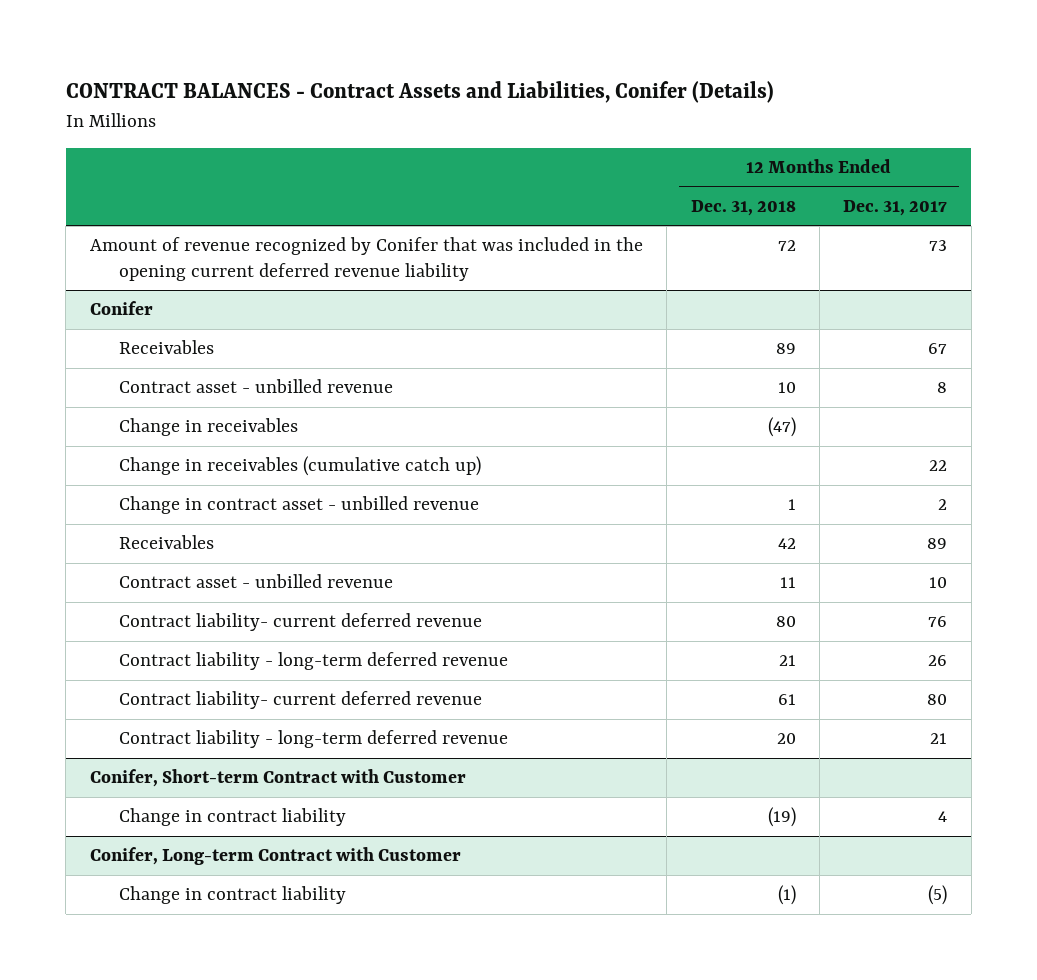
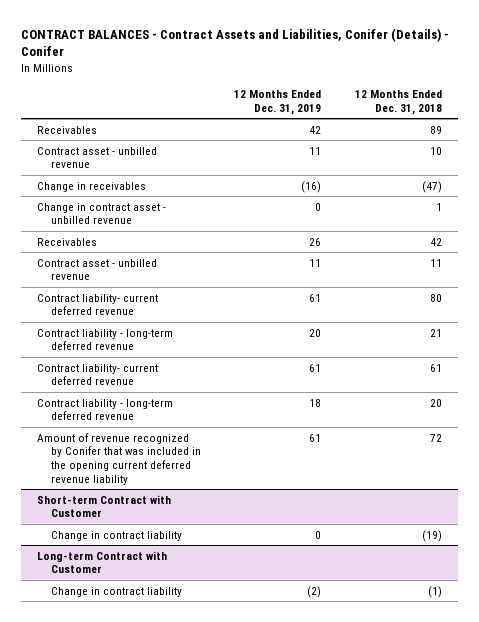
[65,81,774,104] CONTRACT BALANCES - Contract Assets and Liabilities, Conifer (Details) -> [20,27,449,57] CONTRACT BALANCES - Contract Assets and Liabilities, Conifer (Details) - Conifer
[843,199,948,216] Dec. 31, 2017 -> none
none -> [234,89,322,115] 12 Months Ended Dec. 31, 2019
[89,301,153,316] Conifer -> none
[119,456,482,477] Change in receivables (cumulative catch up) -> none
[89,237,643,281] Amount of revenue recognized by Conifer that was included in the opening current deferred revenue liability -> [37,432,201,485] Amount of revenue recognized by Conifer that was included in the opening current deferred revenue liability
[89,769,466,788] Conifer, Short-term Contract with Customer -> [37,494,172,518] Short-term Contract with Customer
[89,847,461,866] Conifer, Long-term Contract with Customer -> [37,550,168,574] Long-term Contract with Customer

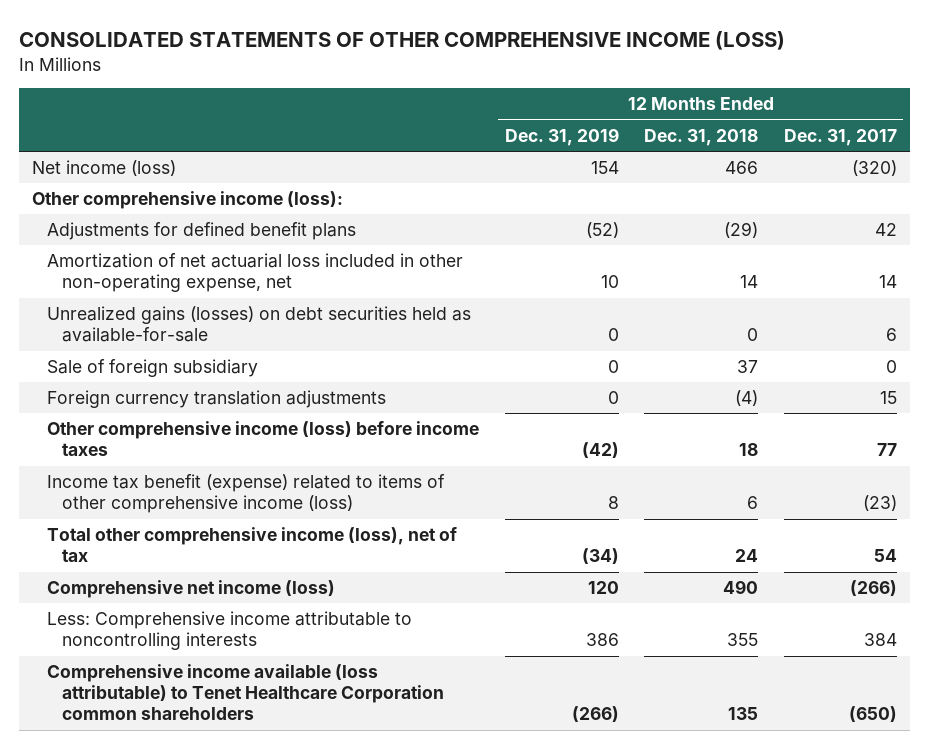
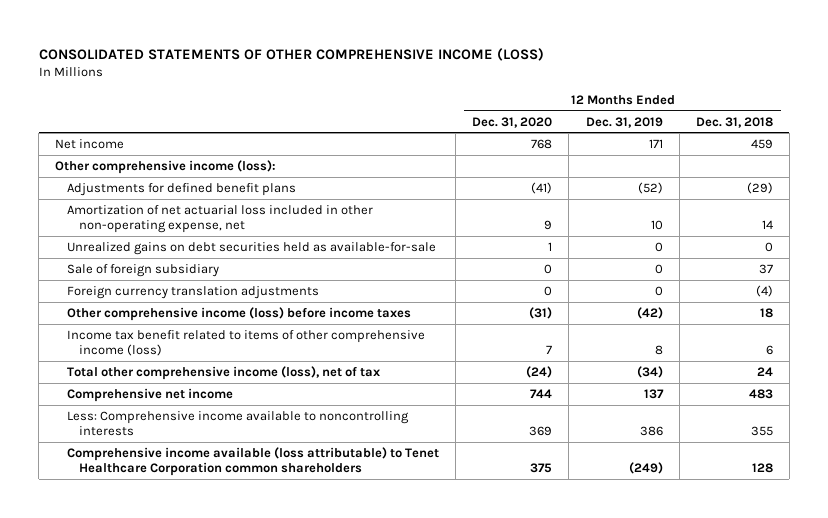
[784,128,898,146] Dec. 31, 2017 -> none
none -> [472,116,553,128] Dec. 31, 2020
[32,160,177,177] Net income (loss) -> [55,138,125,149] Net income
[590,161,619,175] 154 -> [648,138,663,148] 171
[725,161,759,175] 466 -> [750,138,773,149] 459
[46,306,471,343] Unrealized gains (losses) on debt securities held as available-for-sale -> [67,241,437,255] Unrealized gains on debt securities held as available-for-sale
[46,474,445,514] Income tax benefit (expense) related to items of other comprehensive income (loss) -> [67,329,426,356] Income tax benefit related to items of other comprehensive income (loss)
[46,580,335,599] Comprehensive net income (loss) -> [67,387,234,402] Comprehensive net income
[587,581,619,595] 120 -> [643,388,664,399] 137
[723,580,759,595] 490 -> [748,388,773,399] 483
[46,611,412,651] Less: Comprehensive income attributable to noncontrolling interests -> [67,410,410,436] Less: Comprehensive income available to noncontrolling interests
[571,706,619,723] (266) -> [628,461,663,474] (249)
[728,707,759,721] 135 -> [751,462,773,473] 128

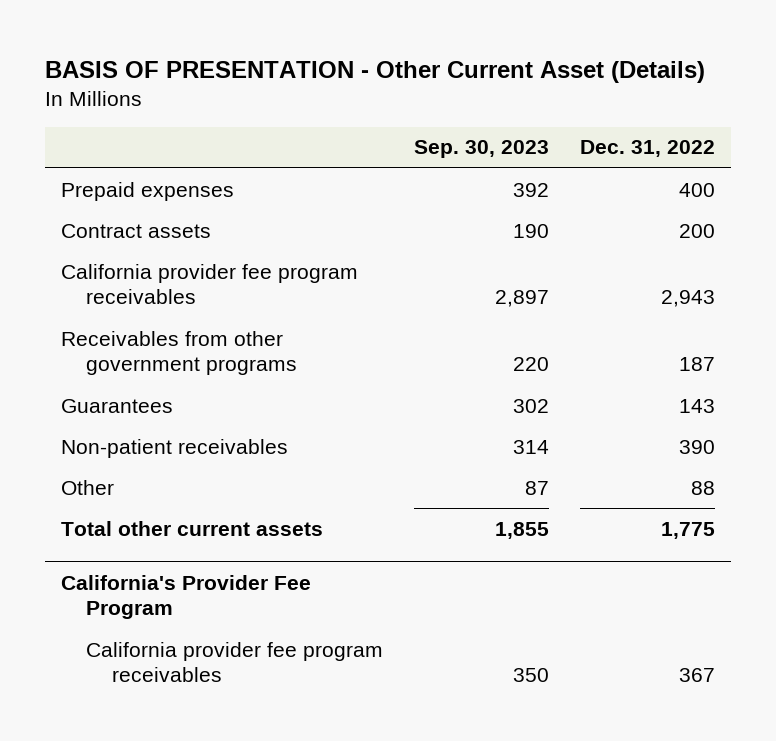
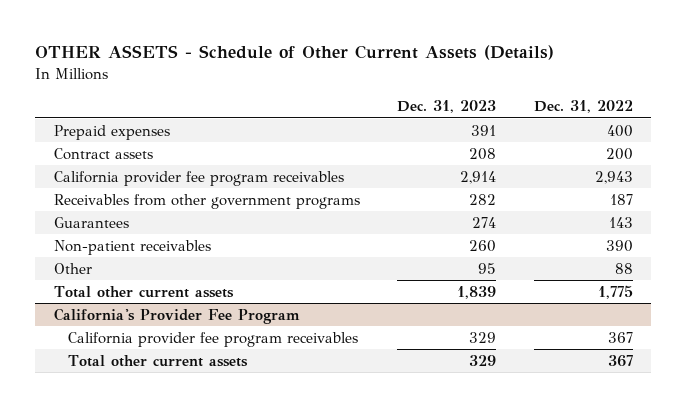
[45,60,706,83] BASIS OF PRESENTATION - Other Current Asset (Details) -> [34,45,554,61] OTHER ASSETS - Schedule of Other Current Assets (Details)
[414,140,550,159] Sep. 30, 2023 -> none
none -> [397,100,497,114] Dec. 31, 2023
none -> [68,354,249,367] Total other current assets

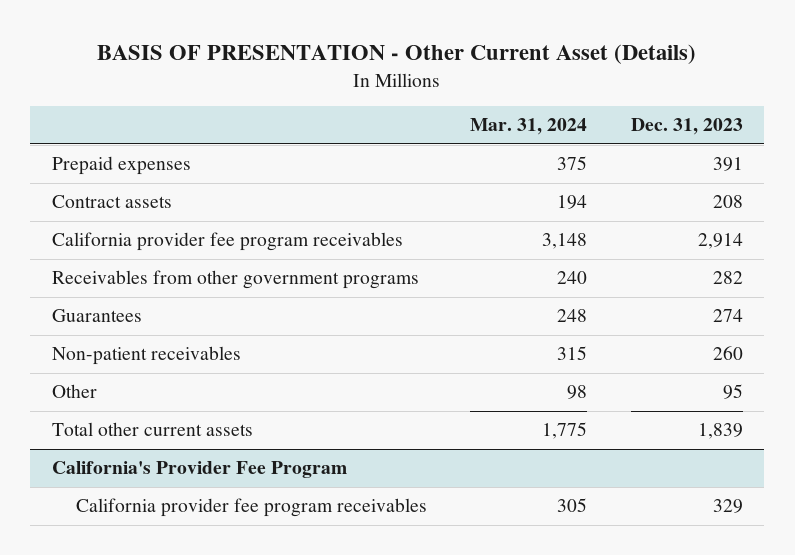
[34,45,554,61] OTHER ASSETS - Schedule of Other Current Assets (Details) -> [97,44,697,65] BASIS OF PRESENTATION - Other Current Asset (Details)
[533,100,633,114] Dec. 31, 2022 -> none
none -> [470,118,588,136] Mar. 31, 2024
[68,354,249,367] Total other current assets -> none

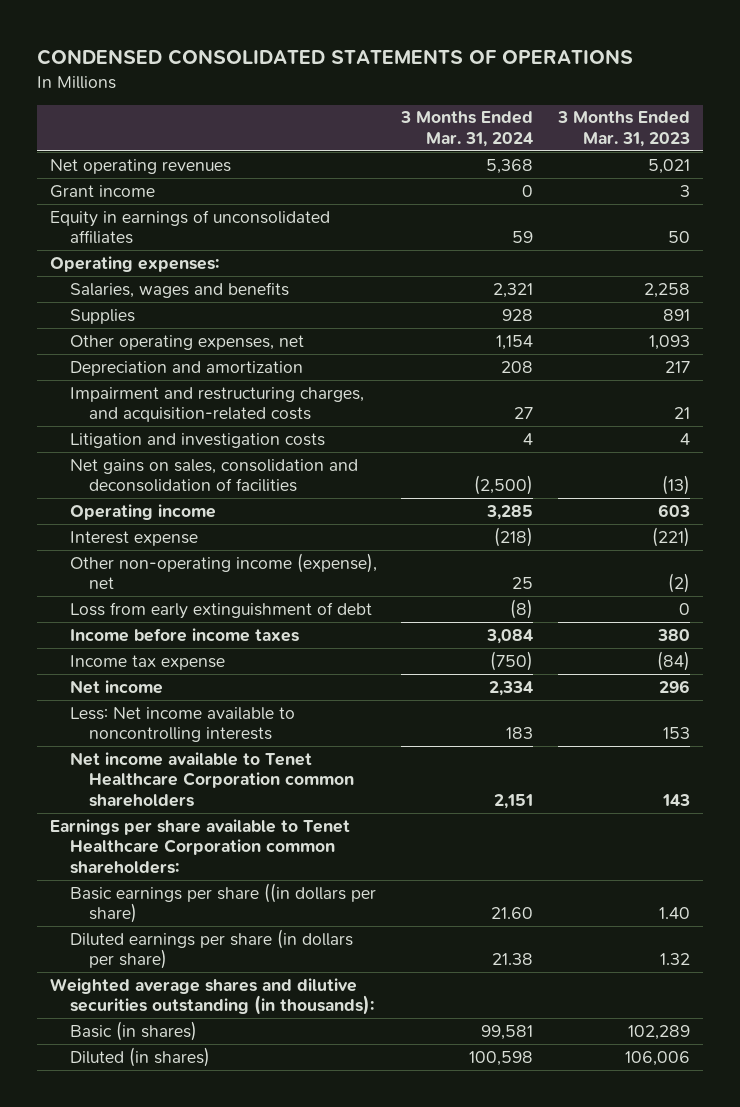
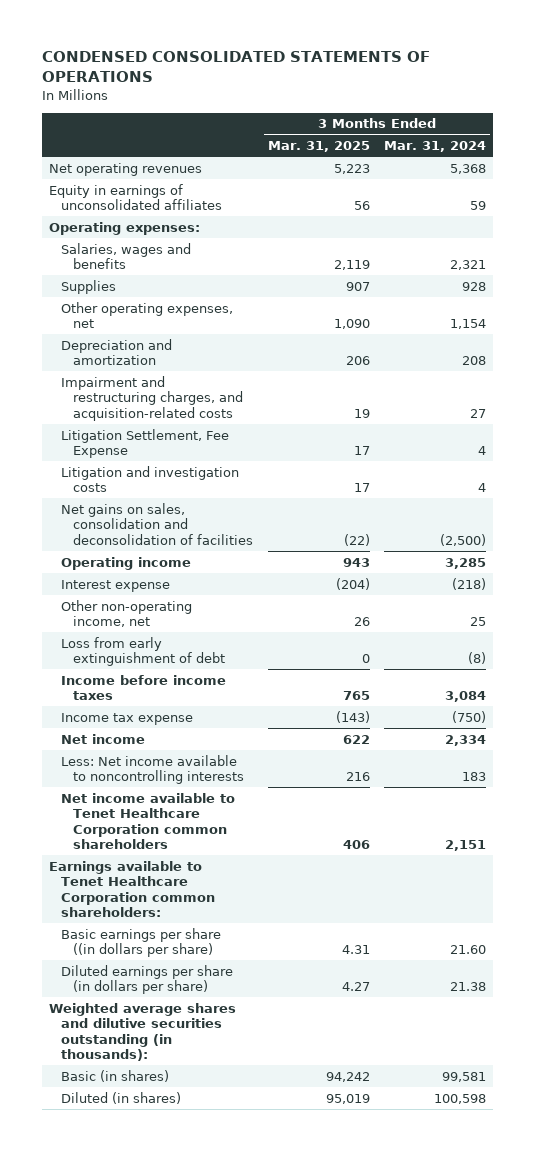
[557,111,691,148] 3 Months Ended Mar. 31, 2023 -> none
none -> [267,140,370,152] Mar. 31, 2025
[49,184,155,198] Grant income -> none
none -> [61,428,230,459] Litigation Settlement, Fee Expense
[69,552,377,590] Other non-operating income (expense), net -> [61,599,193,628] Other non-operating income, net
[49,818,350,874] Earnings per share available to Tenet Healthcare Corporation common shareholders: -> [49,860,216,918] Earnings available to Tenet Healthcare Corporation common shareholders:

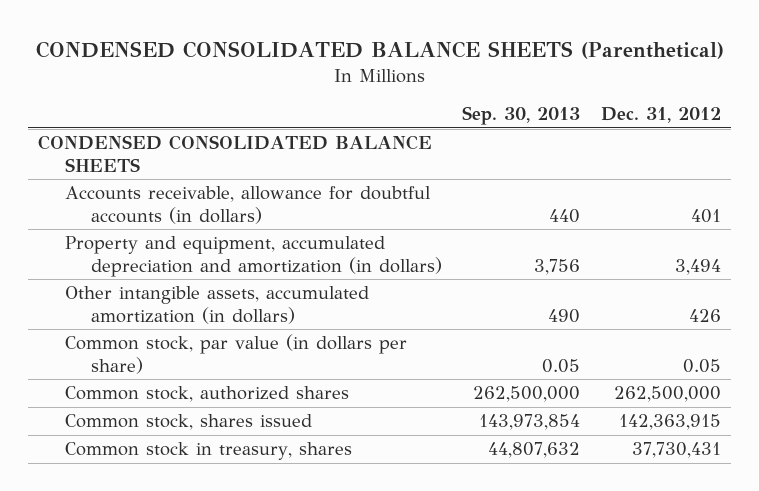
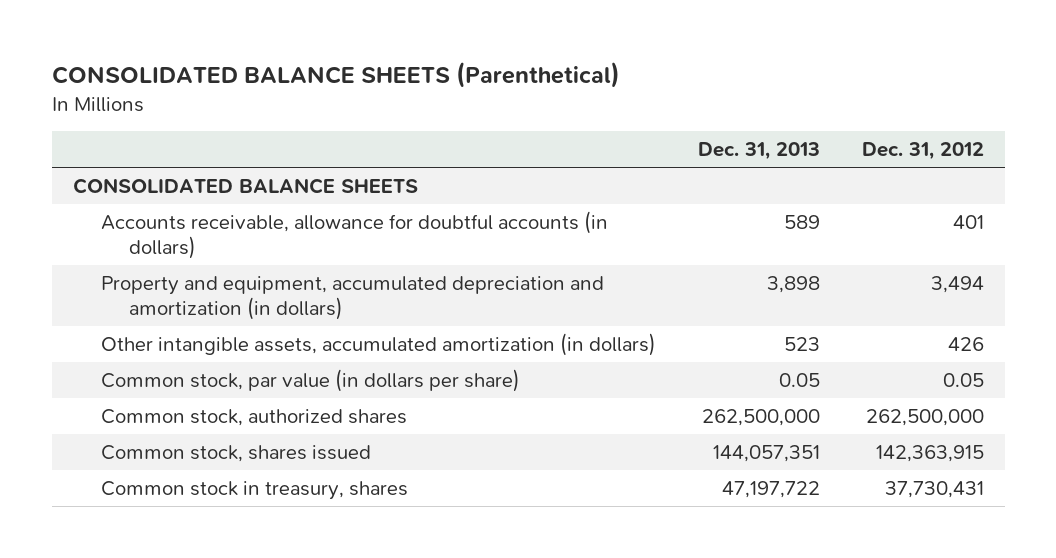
[35,40,724,59] CONDENSED CONSOLIDATED BALANCE SHEETS (Parenthetical) -> [51,62,620,89] CONSOLIDATED BALANCE SHEETS (Parenthetical)
[462,106,581,126] Sep. 30, 2013 -> none
none -> [697,142,820,161] Dec. 31, 2013
[38,135,433,172] CONDENSED CONSOLIDATED BALANCE SHEETS -> [72,178,418,195] CONSOLIDATED BALANCE SHEETS

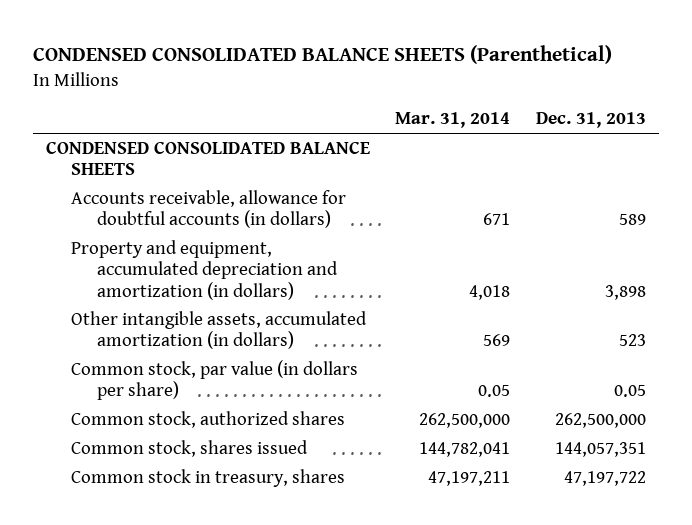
[51,62,620,89] CONSOLIDATED BALANCE SHEETS (Parenthetical) -> [32,45,612,65] CONDENSED CONSOLIDATED BALANCE SHEETS (Parenthetical)
[861,142,984,161] Dec. 31, 2012 -> none
none -> [395,112,511,129] Mar. 31, 2014
[72,178,418,195] CONSOLIDATED BALANCE SHEETS -> [45,141,370,176] CONDENSED CONSOLIDATED BALANCE SHEETS

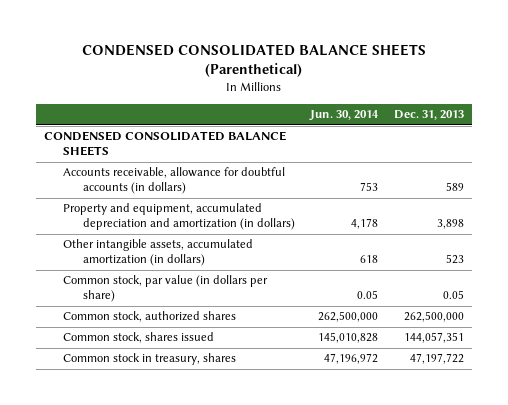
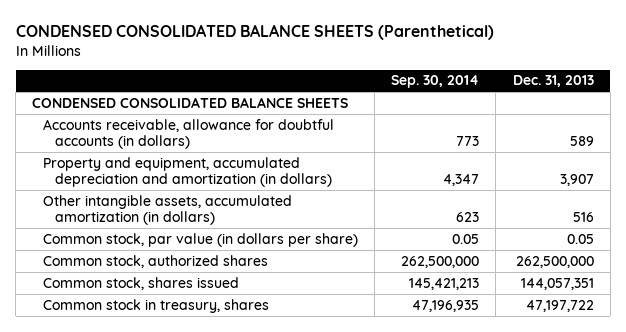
[309,110,380,122] Jun. 30, 2014 -> none
none -> [391,75,480,89] Sep. 30, 2014
[437,219,465,230] 3,898 -> [559,173,594,186] 3,907
[446,254,465,265] 523 -> [572,211,594,222] 516

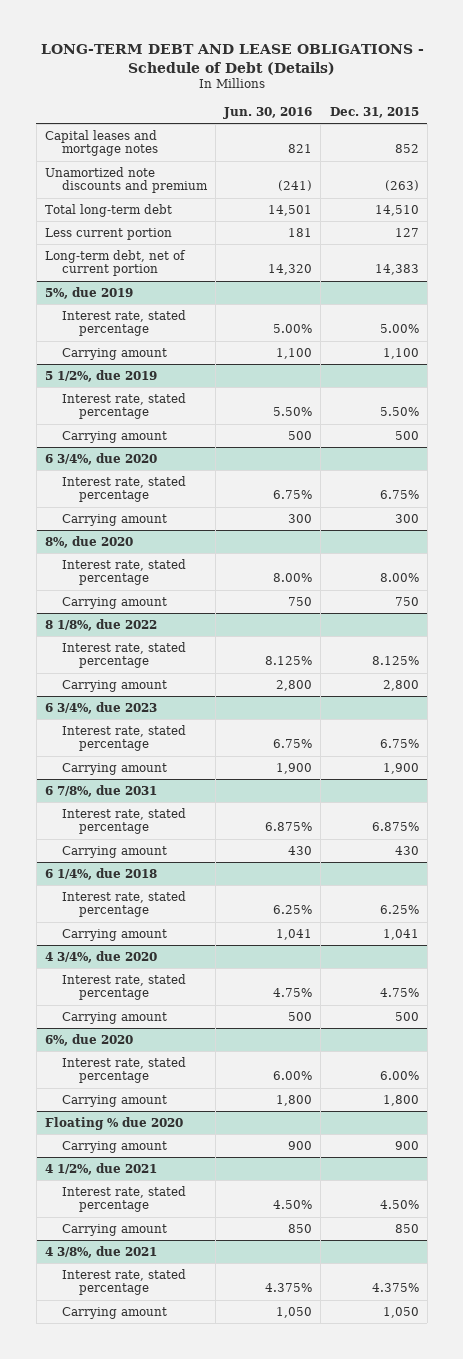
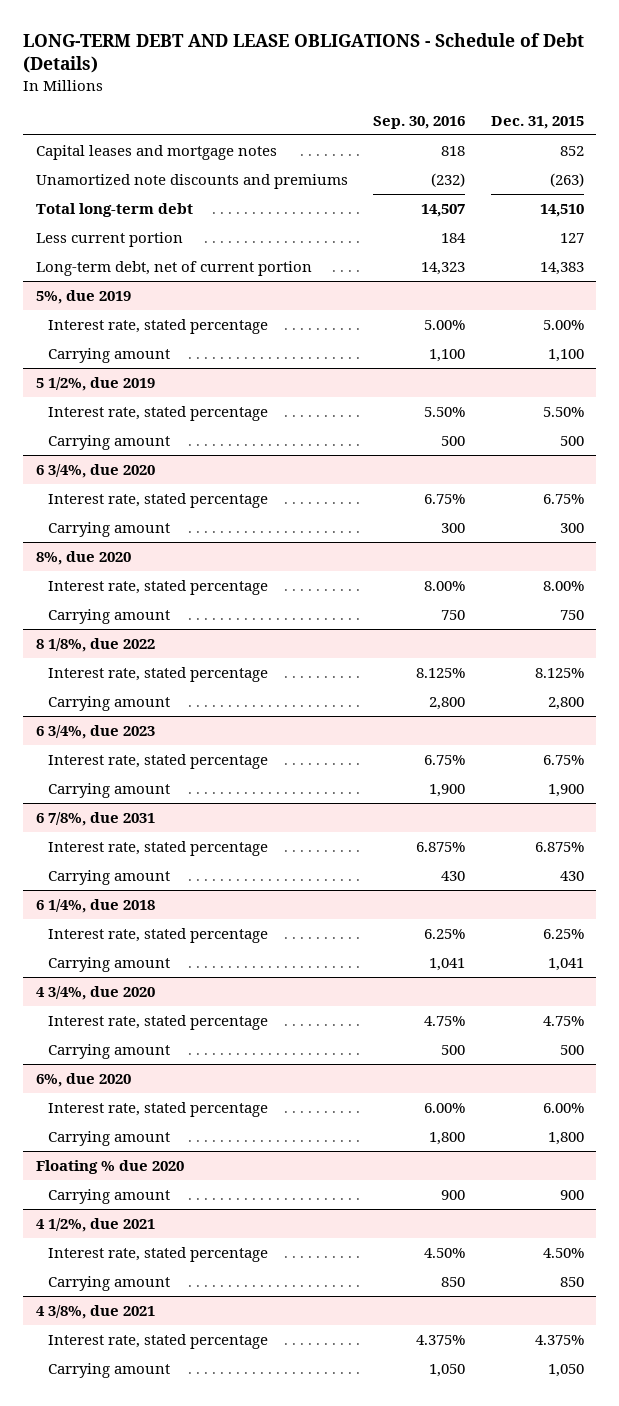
[223,106,313,119] Jun. 30, 2016 -> none
none -> [373,115,466,129] Sep. 30, 2016
[44,166,208,194] Unamortized note discounts and premium -> [35,173,348,189] Unamortized note discounts and premiums

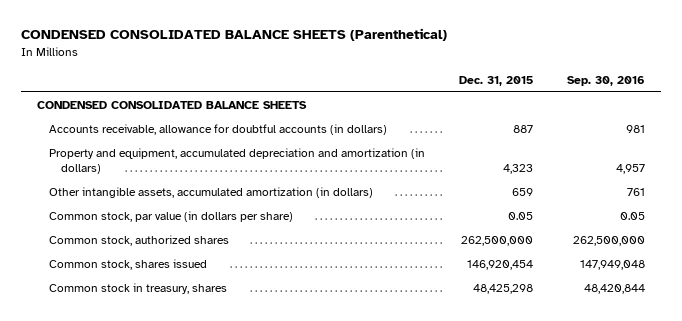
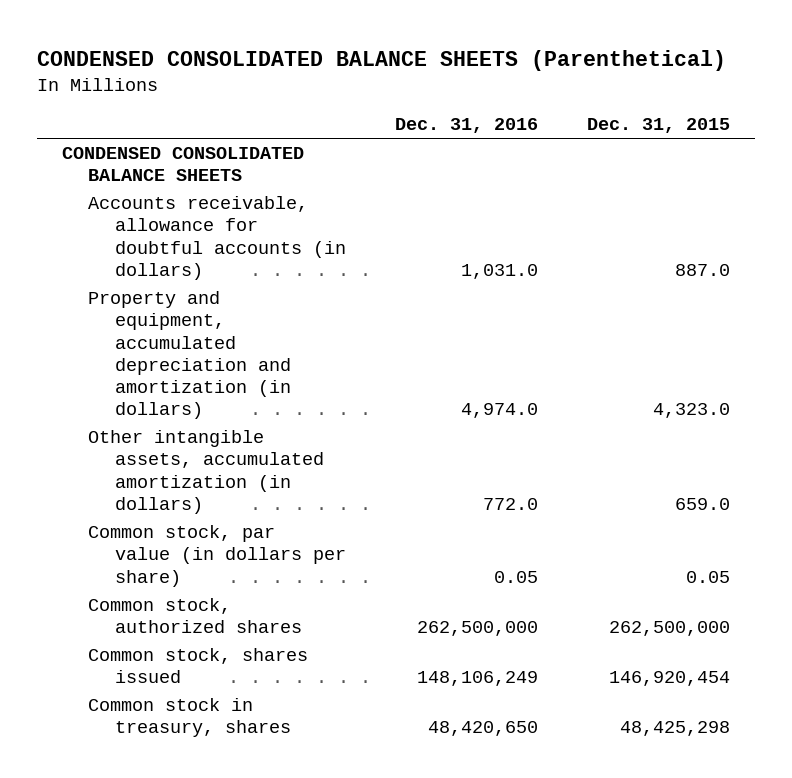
[566,76,645,87] Sep. 30, 2016 -> none
none -> [395,118,539,134] Dec. 31, 2016
[512,125,533,134] 887 -> [675,263,731,276] 887.0
[502,164,533,175] 4,323 -> [653,403,731,419] 4,323.0
[511,188,533,197] 659 -> [675,497,731,510] 659.0

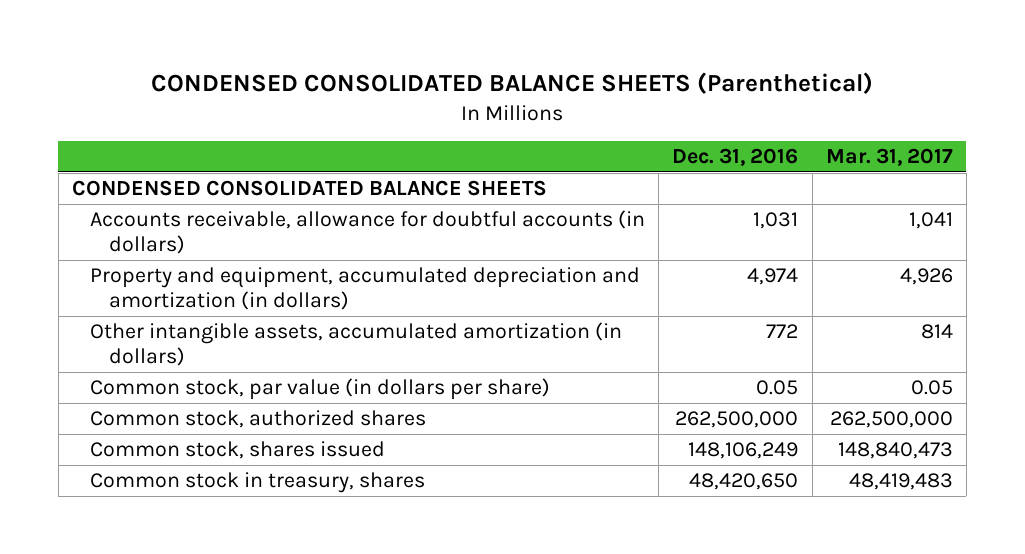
[587,118,731,134] Dec. 31, 2015 -> none
none -> [825,148,953,167] Mar. 31, 2017
[461,263,539,279] 1,031.0 -> [753,212,799,230] 1,031
[461,403,539,419] 4,974.0 -> [747,268,799,286] 4,974
[483,497,539,510] 772.0 -> [766,324,799,339] 772

